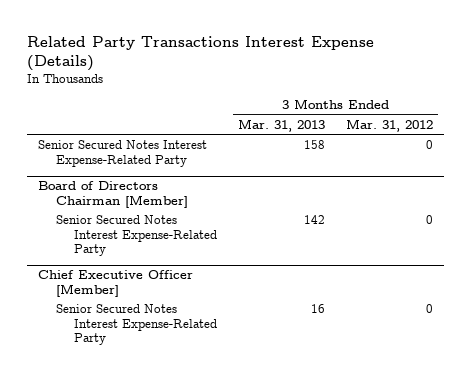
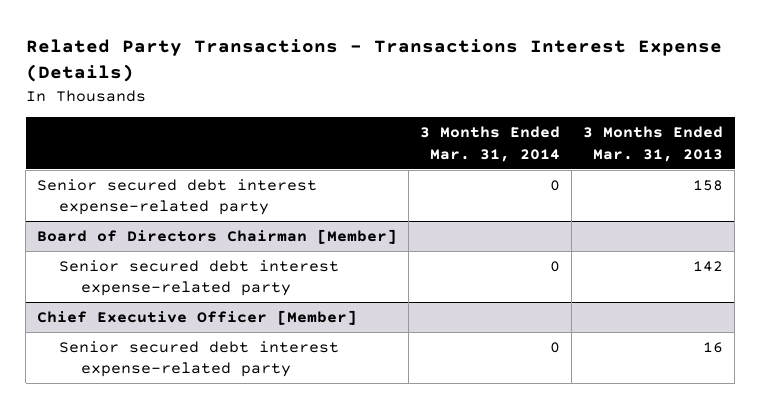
[27,35,375,71] Related Party Transactions Interest Expense (Details) -> [25,38,722,82] Related Party Transactions - Transactions Interest Expense (Details)
[346,118,434,132] Mar. 31, 2012 -> none
none -> [420,126,561,162] 3 Months Ended Mar. 31, 2014
[37,140,207,167] Senior Secured Notes Interest Expense-Related Party -> [37,178,318,216] Senior secured debt interest expense-related party
[55,215,217,256] Senior Secured Notes Interest Expense-Related Party -> [59,259,340,297] Senior secured debt interest expense-related party
[55,304,217,345] Senior Secured Notes Interest Expense-Related Party -> [59,340,340,378] Senior secured debt interest expense-related party

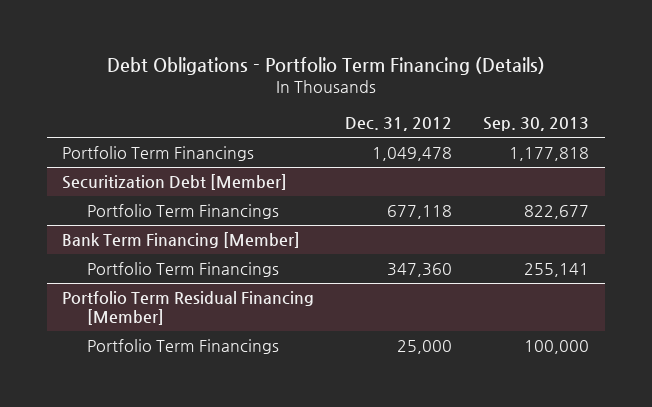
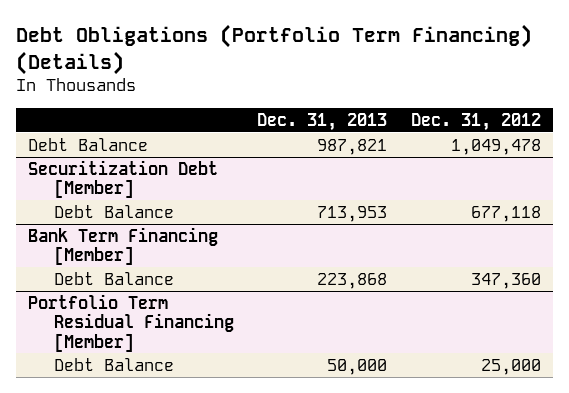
[106,57,545,76] Debt Obligations - Portfolio Term Financing (Details) -> [16,24,533,75] Debt Obligations (Portfolio Term Financing) (Details)
[483,117,590,132] Sep. 30, 2013 -> none
none -> [257,112,388,131] Dec. 31, 2013
[62,146,255,162] Portfolio Term Financings -> [28,137,149,151] Debt Balance
[87,204,280,220] Portfolio Term Financings -> [54,204,175,218] Debt Balance
[87,262,280,278] Portfolio Term Financings -> [54,271,175,285] Debt Balance
[87,339,280,355] Portfolio Term Financings -> [54,357,175,371] Debt Balance

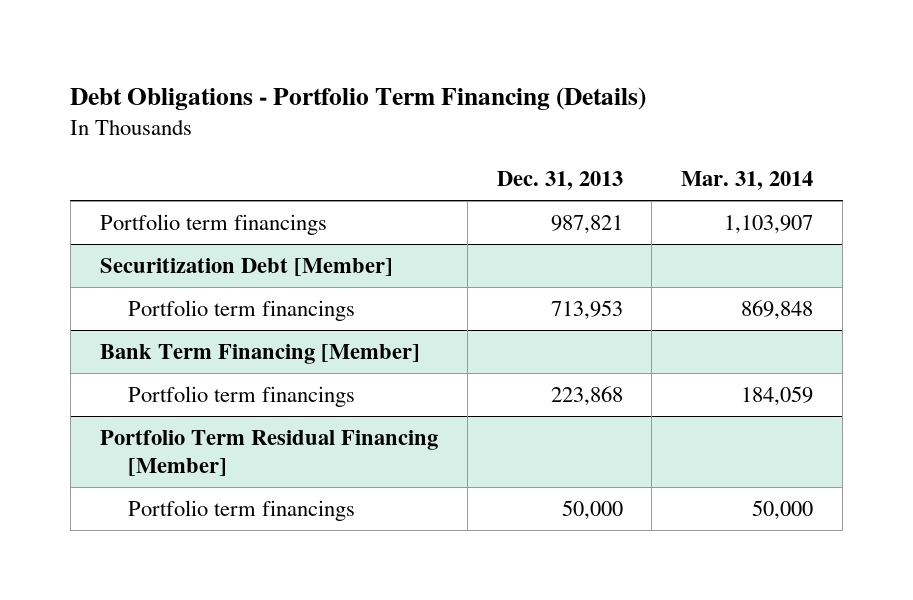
[16,24,533,75] Debt Obligations (Portfolio Term Financing) (Details) -> [70,86,647,110] Debt Obligations - Portfolio Term Financing (Details)
[410,112,541,131] Dec. 31, 2012 -> none
none -> [681,171,814,191] Mar. 31, 2014
[28,137,149,151] Debt Balance -> [99,213,327,235] Portfolio term financings
[54,204,175,218] Debt Balance -> [127,299,355,321] Portfolio term financings
[54,271,175,285] Debt Balance -> [127,385,355,407] Portfolio term financings
[54,357,175,371] Debt Balance -> [127,499,355,521] Portfolio term financings

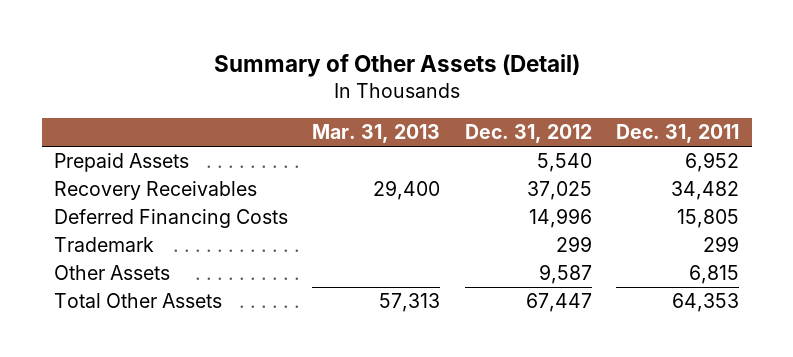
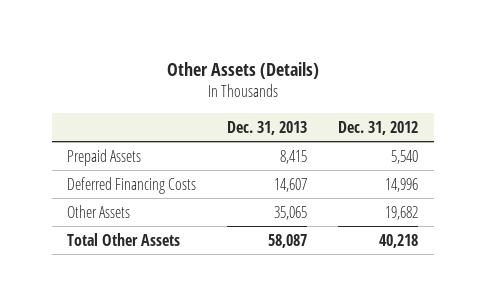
[213,54,580,78] Summary of Other Assets (Detail) -> [166,62,319,80] Other Assets (Details)
[312,124,441,144] Mar. 31, 2013 -> none
[616,124,740,144] Dec. 31, 2011 -> none
none -> [227,120,308,135] Dec. 31, 2013
[53,181,257,201] Recovery Receivables -> none
[53,237,154,253] Trademark -> none
[538,264,592,285] 9,587 -> [385,205,419,220] 19,682
[525,293,592,313] 67,447 -> [379,233,419,248] 40,218

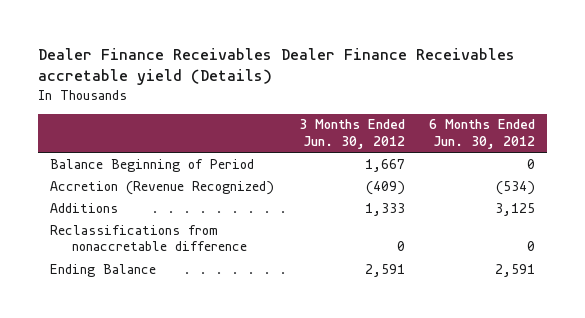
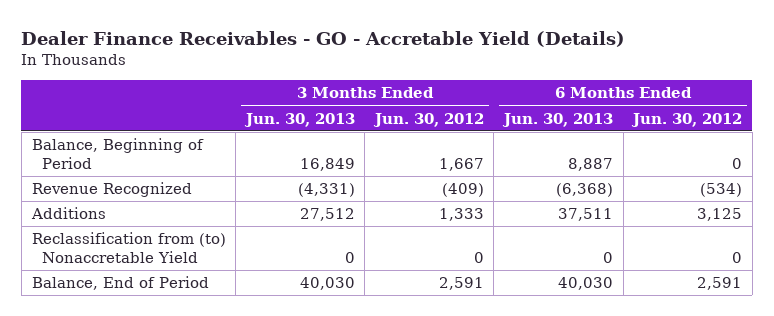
[38,47,516,86] Dealer Finance Receivables Dealer Finance Receivables accretable yield (Details) -> [21,30,626,47] Dealer Finance Receivables - GO - Accretable Yield (Details)
none -> [243,112,355,127] Jun. 30, 2013
none -> [502,112,614,127] Jun. 30, 2013
[50,158,255,172] Balance Beginning of Period -> [31,138,204,170] Balance, Beginning of Period
[50,180,275,195] Accretion (Revenue Recognized) -> [31,182,192,198] Revenue Recognized
[50,224,248,252] Reclassifications from nonaccretable difference -> [31,232,226,264] Reclassification from (to) Nonaccretable Yield
[50,263,157,277] Ending Balance -> [31,276,209,291] Balance, End of Period

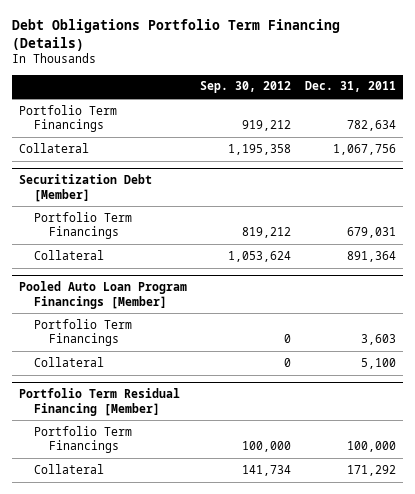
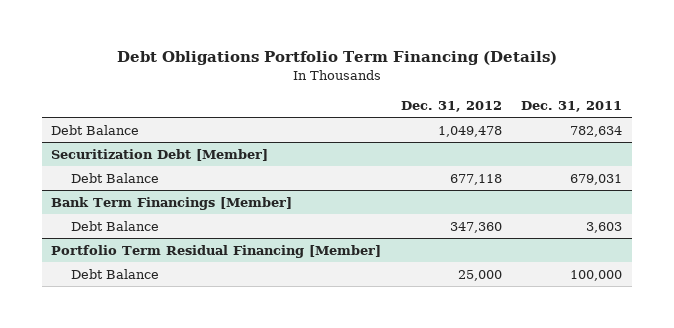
[200,81,292,94] Sep. 30, 2012 -> none
none -> [400,101,502,113] Dec. 31, 2012
[18,142,89,153] Collateral -> none
[18,104,117,133] Portfolio Term Financings -> [51,124,140,135] Debt Balance
[34,249,105,260] Collateral -> none
[18,281,187,309] Pooled Auto Loan Program Financings [Member] -> none
[34,356,105,367] Collateral -> none
[34,211,133,240] Portfolio Term Financings -> [70,172,159,183] Debt Balance
none -> [51,196,293,210] Bank Term Financings [Member]
[34,318,133,347] Portfolio Term Financings -> [70,220,159,231] Debt Balance
[34,463,105,474] Collateral -> none
[34,425,133,454] Portfolio Term Financings -> [70,268,159,279] Debt Balance

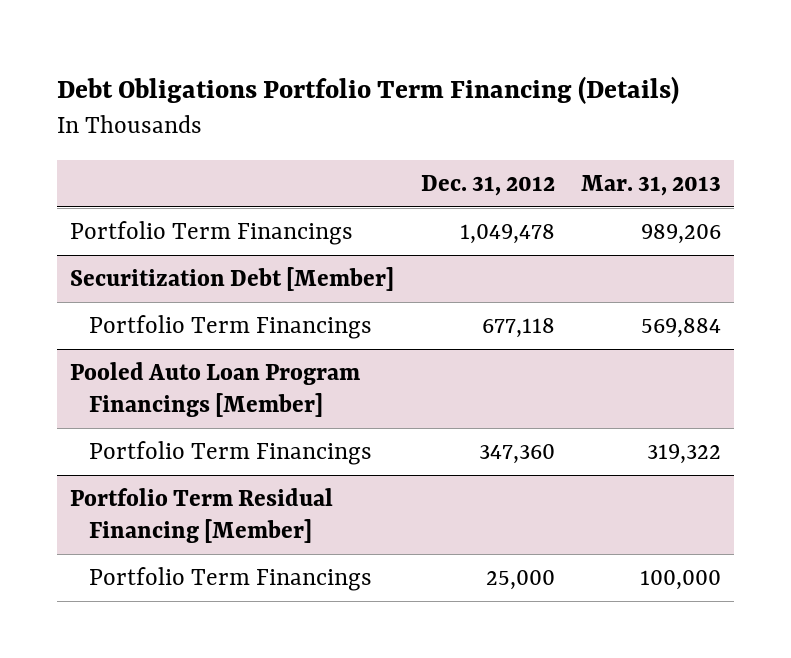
[521,101,623,113] Dec. 31, 2011 -> none
none -> [580,174,721,196] Mar. 31, 2013
[51,124,140,135] Debt Balance -> [70,221,354,246] Portfolio Term Financings
[51,196,293,210] Bank Term Financings [Member] -> none
[70,172,159,183] Debt Balance -> [89,315,373,340] Portfolio Term Financings
none -> [70,362,361,418] Pooled Auto Loan Program Financings [Member]
[70,220,159,231] Debt Balance -> [89,441,373,466] Portfolio Term Financings
[70,268,159,279] Debt Balance -> [89,567,373,592] Portfolio Term Financings

